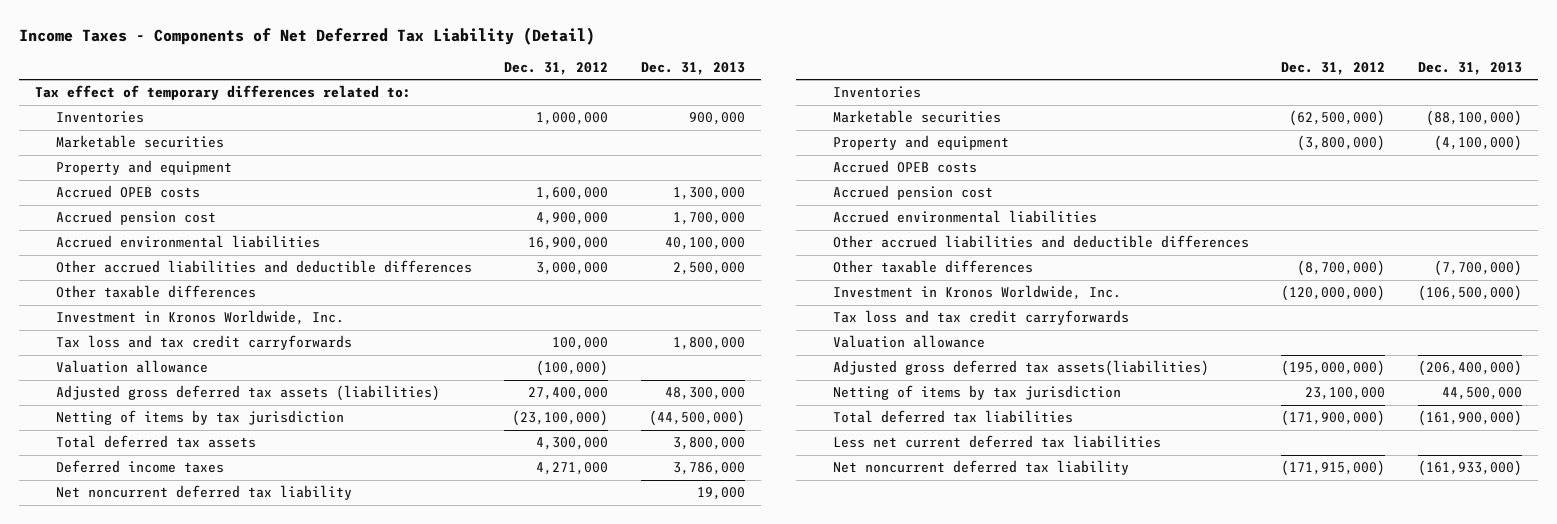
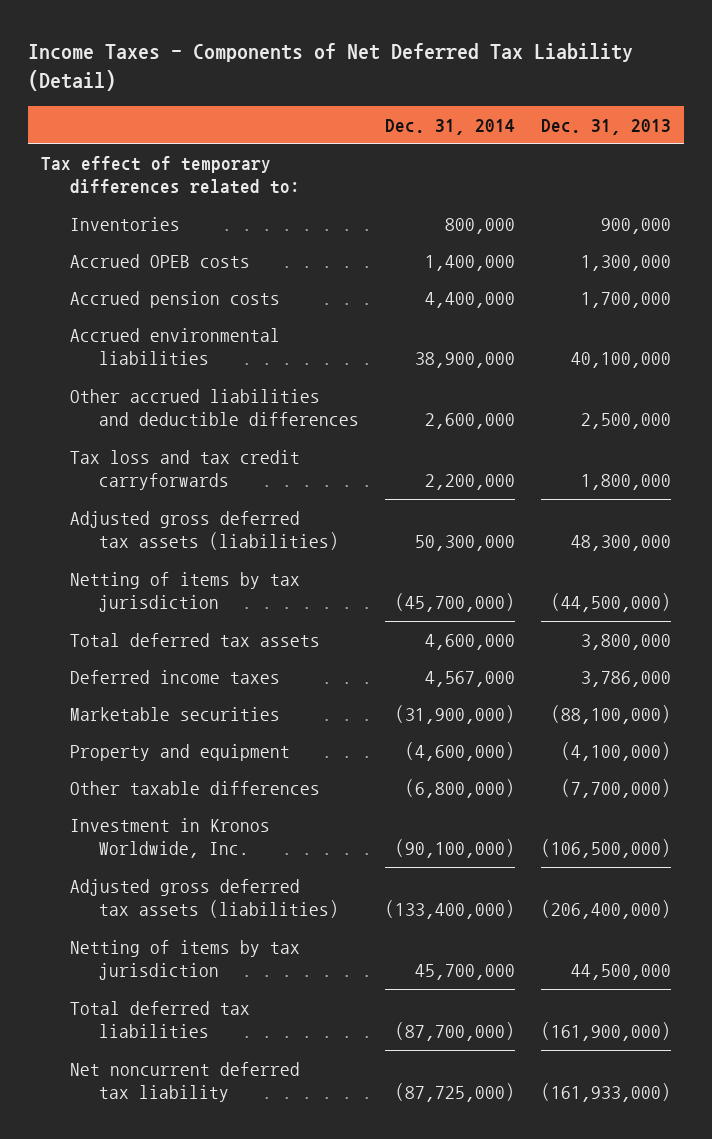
[504,61,609,75] Dec. 31, 2012 -> none
none -> [385,118,516,135] Dec. 31, 2014
[55,135,224,149] Marketable securities -> none
[55,160,232,176] Property and equipment -> none
[55,210,216,226] Accrued pension cost -> [70,290,281,308] Accrued pension costs
[55,285,256,299] Other taxable differences -> none
[55,310,344,326] Investment in Kronos Worldwide, Inc. -> none
[55,360,208,374] Valuation allowance -> none
[55,485,352,501] Net noncurrent deferred tax liability -> none
[832,86,921,99] Inventories -> none
[832,160,977,174] Accrued OPEB costs -> none
[832,185,993,201] Accrued pension cost -> none
[832,210,1097,224] Accrued environmental liabilities -> none
[832,235,1249,249] Other accrued liabilities and deductible differences -> none
[832,310,1129,326] Tax loss and tax credit carryforwards -> none
[832,335,985,349] Valuation allowance -> none
[832,360,1209,377] Adjusted gross deferred tax assets(liabilities) -> [70,878,340,919] Adjusted gross deferred tax assets (liabilities)
[832,435,1161,449] Less net current deferred tax liabilities -> none

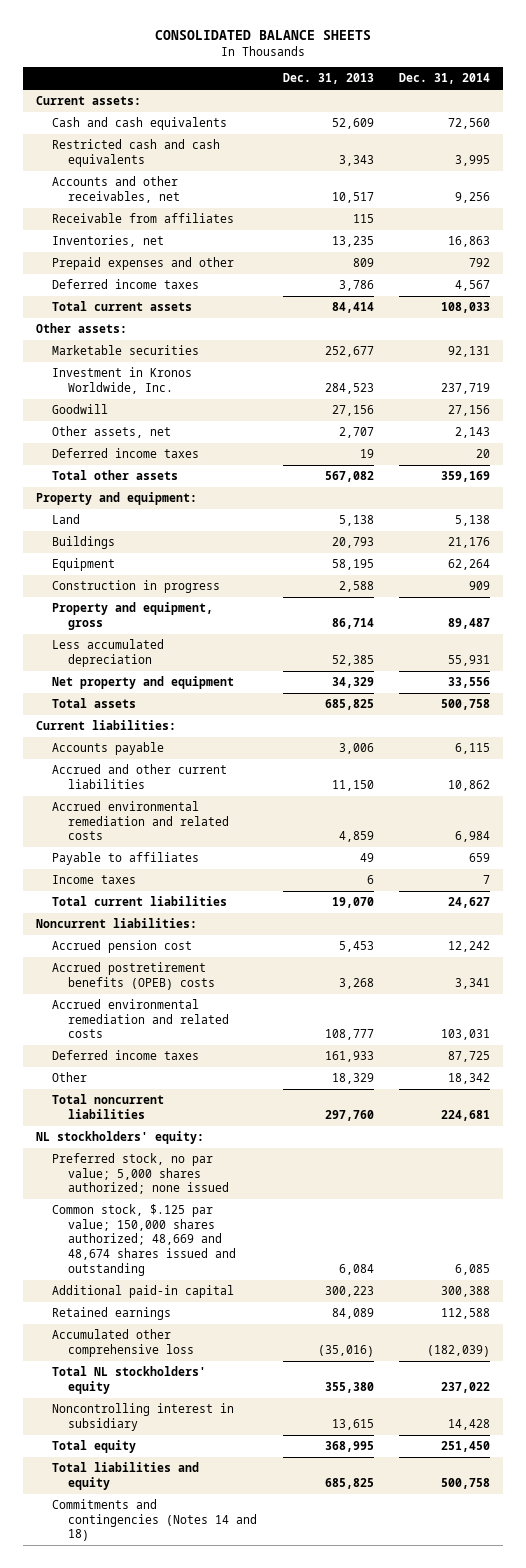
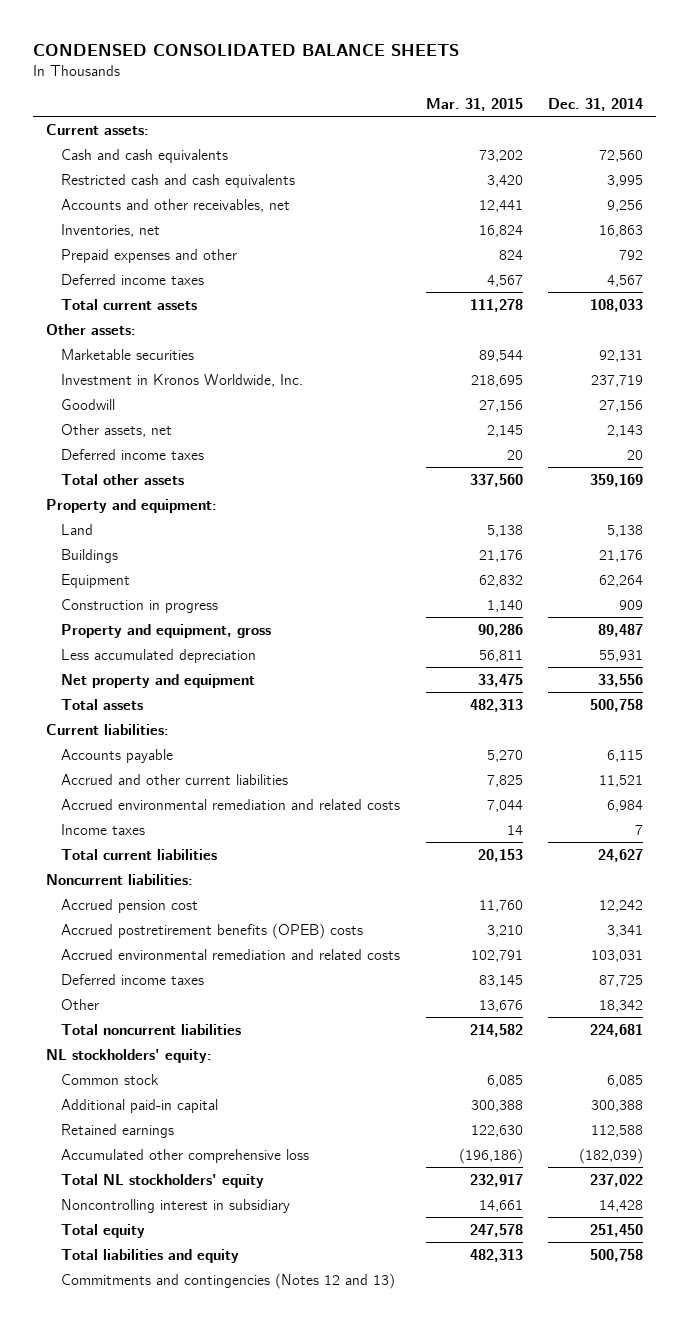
[155,30,372,41] CONSOLIDATED BALANCE SHEETS -> [33,44,460,57] CONDENSED CONSOLIDATED BALANCE SHEETS
[282,73,374,85] Dec. 31, 2013 -> none
none -> [425,97,523,111] Mar. 31, 2015
[51,213,234,224] Receivable from affiliates -> none
[448,779,491,791] 10,862 -> [598,774,643,787] 11,521
[51,852,199,866] Payable to affiliates -> none
[51,1153,230,1195] Preferred stock, no par value; 5,000 shares authorized; none issued -> none
[51,1204,237,1276] Common stock, $.125 par value; 150,000 shares authorized; 48,669 and 48,674 shares issued and outstanding -> [61,1073,160,1085] Common stock
[51,1499,258,1542] Commitments and contingencies (Notes 14 and 18) -> [61,1272,396,1289] Commitments and contingencies (Notes 12 and 13)

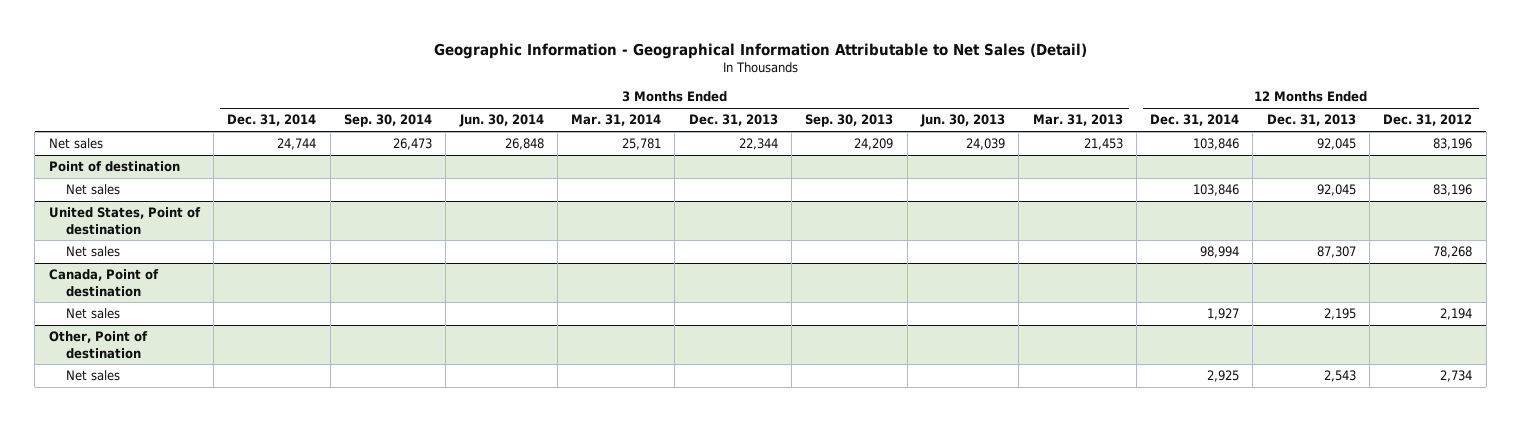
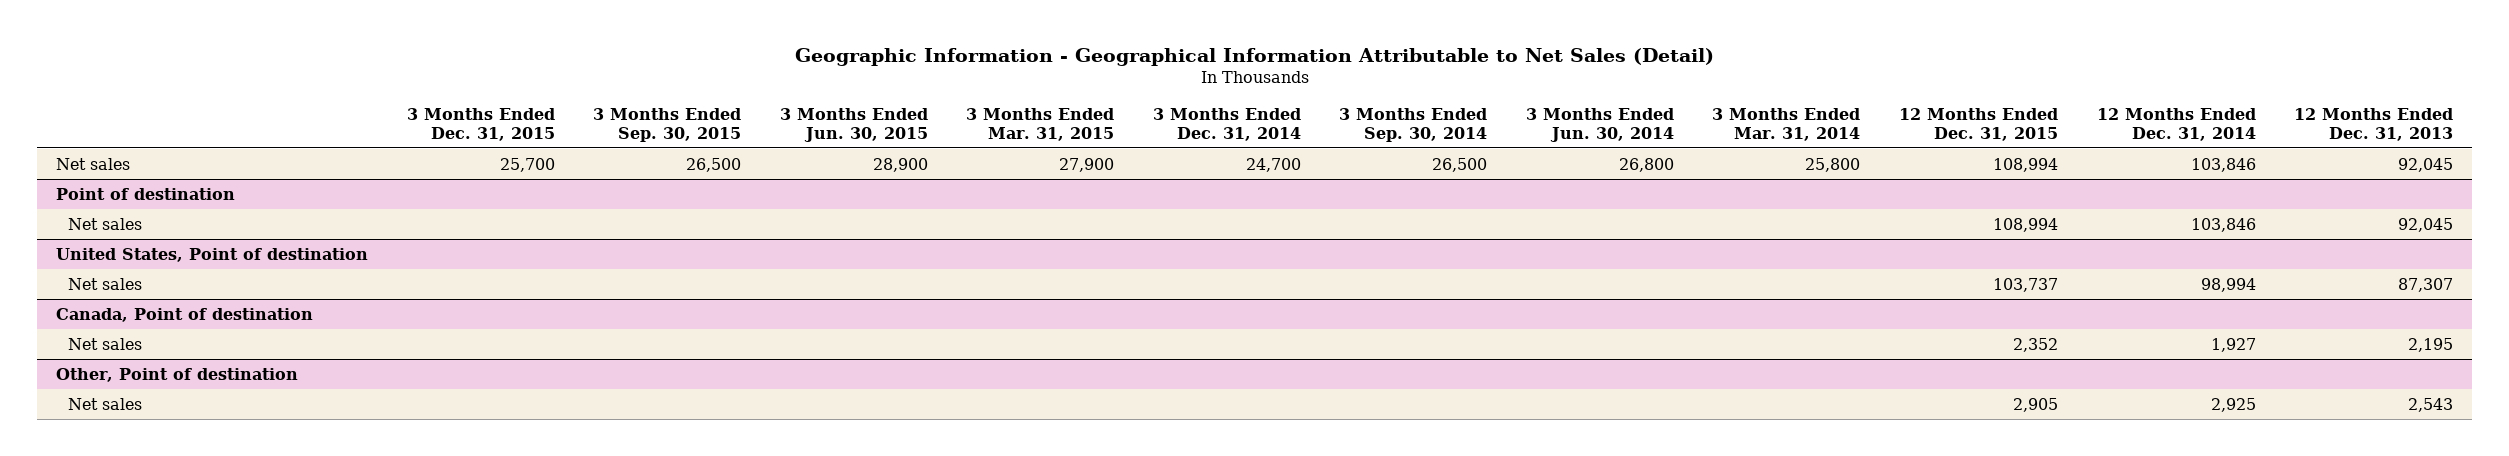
[688,114,778,127] Dec. 31, 2013 -> none
[805,114,894,128] Sep. 30, 2013 -> none
[919,114,1005,128] Jun. 30, 2013 -> none
[1032,114,1123,127] Mar. 31, 2013 -> none
[1383,114,1473,127] Dec. 31, 2012 -> none
none -> [406,107,555,141] 3 Months Ended Dec. 31, 2015
none -> [593,107,742,142] 3 Months Ended Sep. 30, 2015
none -> [779,107,928,142] 3 Months Ended Jun. 30, 2015
none -> [966,107,1115,141] 3 Months Ended Mar. 31, 2015
none -> [1899,107,2059,141] 12 Months Ended Dec. 31, 2015
[277,138,317,151] 24,744 -> [1245,157,1301,172] 24,700
[392,138,432,151] 26,473 -> [1432,157,1488,172] 26,500
[504,138,544,151] 26,848 -> [1618,157,1674,172] 26,800
[622,138,662,151] 25,781 -> [1805,157,1861,172] 25,800

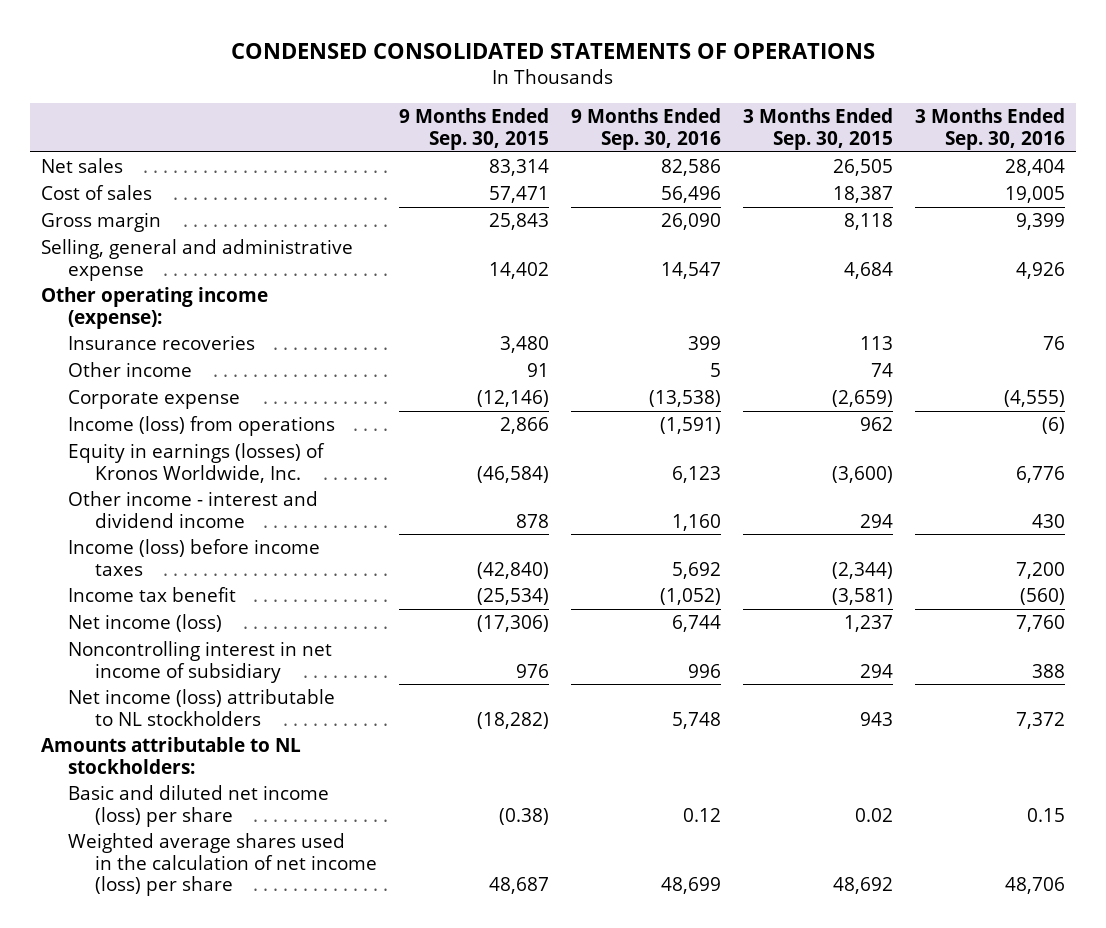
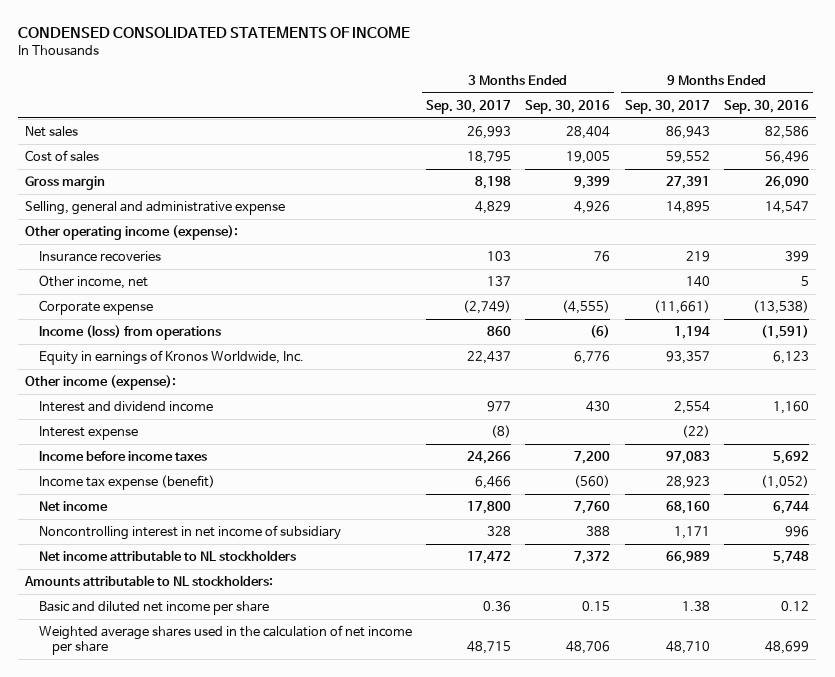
[231,43,876,60] CONDENSED CONSOLIDATED STATEMENTS OF OPERATIONS -> [18,25,411,38] CONDENSED CONSOLIDATED STATEMENTS OF INCOME
[399,108,550,150] 9 Months Ended Sep. 30, 2015 -> none
[743,108,894,150] 3 Months Ended Sep. 30, 2015 -> none
none -> [425,99,511,114] Sep. 30, 2017
none -> [624,99,710,114] Sep. 30, 2017
[68,362,193,378] Other income -> [38,274,148,289] Other income, net
[68,443,326,483] Equity in earnings (losses) of Kronos Worldwide, Inc. -> [38,349,304,365] Equity in earnings of Kronos Worldwide, Inc.
none -> [25,374,177,390] Other income (expense):
[68,491,319,528] Other income - interest and dividend income -> [38,400,213,412] Interest and dividend income
none -> [38,425,138,440] Interest expense
[68,539,321,576] Income (loss) before income taxes -> [38,450,207,461] Income before income taxes
[68,587,237,603] Income tax benefit -> [38,474,215,490] Income tax expense (benefit)
[68,614,223,633] Net income (loss) -> [38,500,108,511] Net income
[68,689,336,726] Net income (loss) attributable to NL stockholders -> [38,549,296,561] Net income attributable to NL stockholders
[68,785,330,827] Basic and diluted net income (loss) per share -> [38,600,269,615] Basic and diluted net income per share
[68,833,378,897] Weighted average shares used in the calculation of net income (loss) per share -> [38,624,412,656] Weighted average shares used in the calculation of net income per share

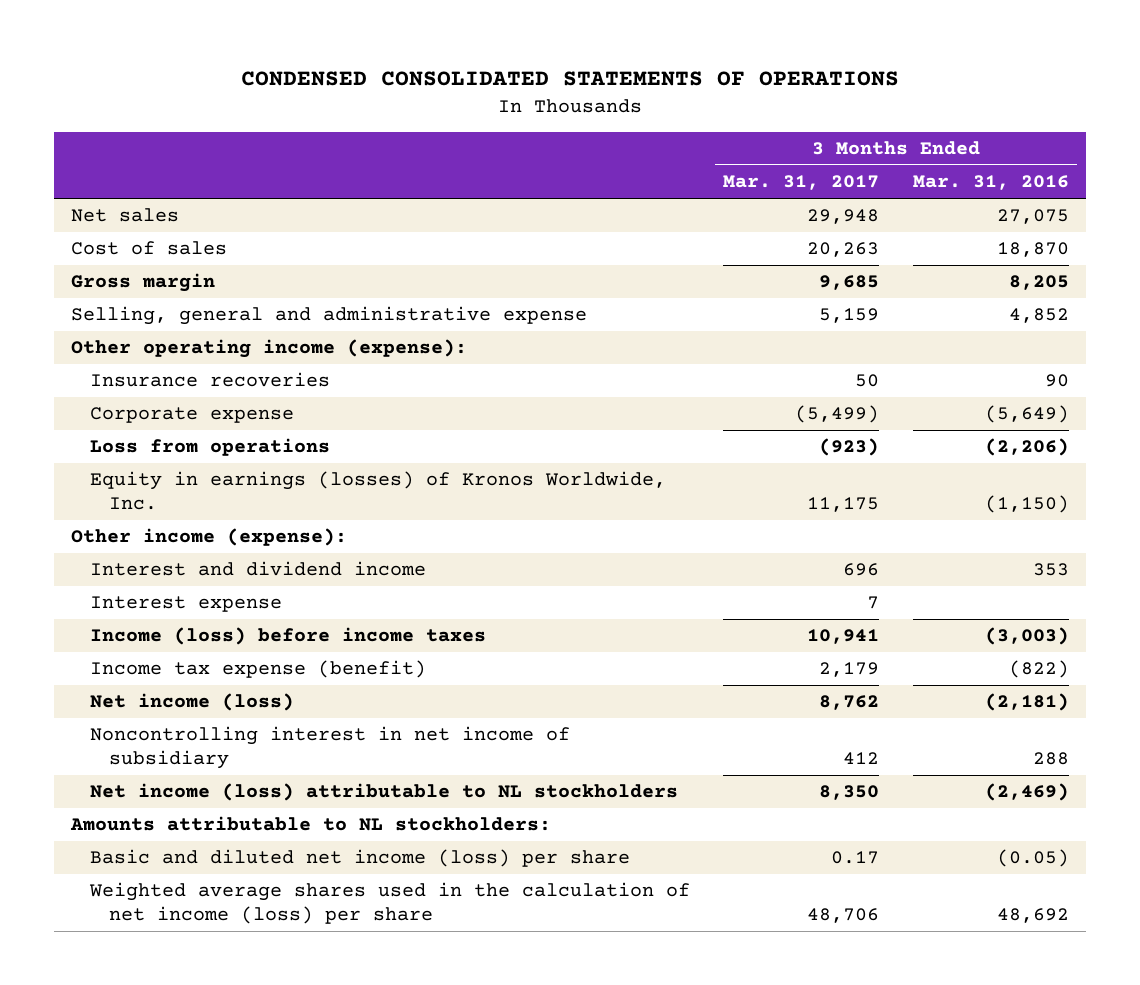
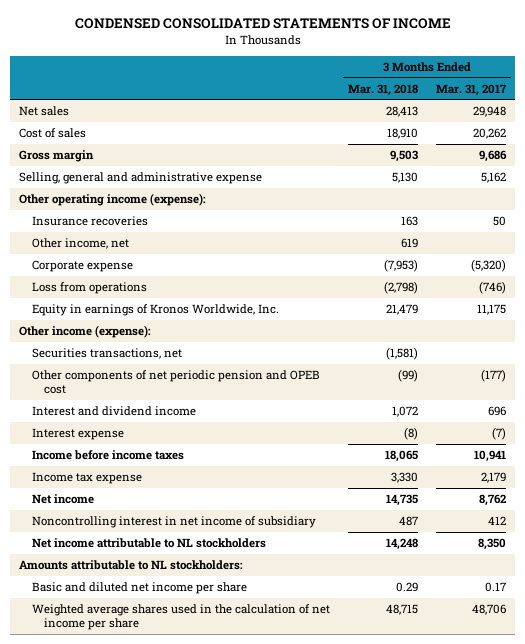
[240,71,899,87] CONDENSED CONSOLIDATED STATEMENTS OF OPERATIONS -> [74,18,451,30] CONDENSED CONSOLIDATED STATEMENTS OF INCOME
[912,175,1069,191] Mar. 31, 2016 -> none
none -> [347,83,418,96] Mar. 31, 2018
[807,242,880,258] 20,263 -> [473,128,507,140] 20,262
[819,275,880,291] 9,685 -> [479,150,508,163] 9,686
[819,308,880,324] 5,159 -> [481,172,507,184] 5,162
none -> [31,238,129,250] Other income, net
[795,405,880,424] (5,499) -> [471,259,507,273] (5,320)
[819,438,880,457] (923) -> [479,281,507,295] (746)
[89,471,666,511] Equity in earnings (losses) of Kronos Worldwide, Inc. -> [31,304,279,317] Equity in earnings of Kronos Worldwide, Inc.
none -> [31,348,182,360] Securities transactions, net
none -> [31,370,320,394] Other components of net periodic pension and OPEB cost
[867,596,880,610] 7 -> [492,427,507,441] (7)
[89,627,486,646] Income (loss) before income taxes -> [31,450,184,461] Income before income taxes
[89,660,426,679] Income tax expense (benefit) -> [31,472,142,485] Income tax expense
[89,693,294,712] Net income (loss) -> [31,494,94,505] Net income
[89,783,678,802] Net income (loss) attributable to NL stockholders -> [31,538,266,549] Net income attributable to NL stockholders
[89,849,630,868] Basic and diluted net income (loss) per share -> [31,582,247,595] Basic and diluted net income per share
[88,882,690,925] Weighted average shares used in the calculation of net income (loss) per share -> [31,604,330,630] Weighted average shares used in the calculation of net income per share

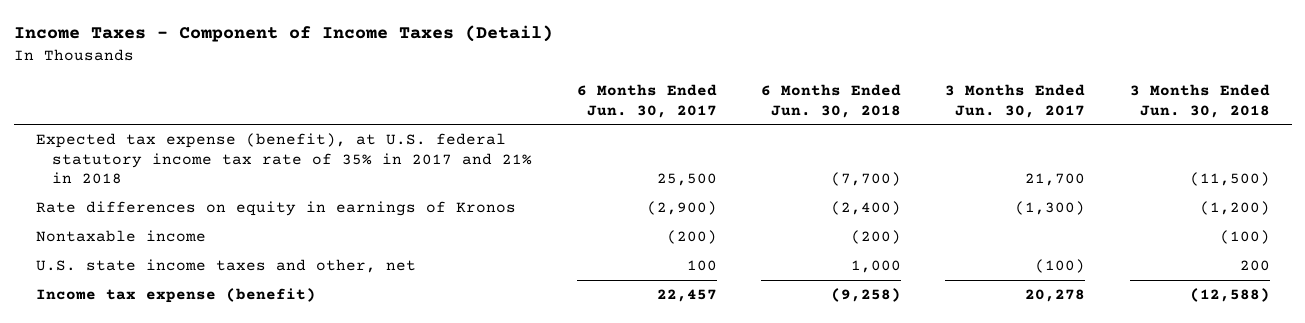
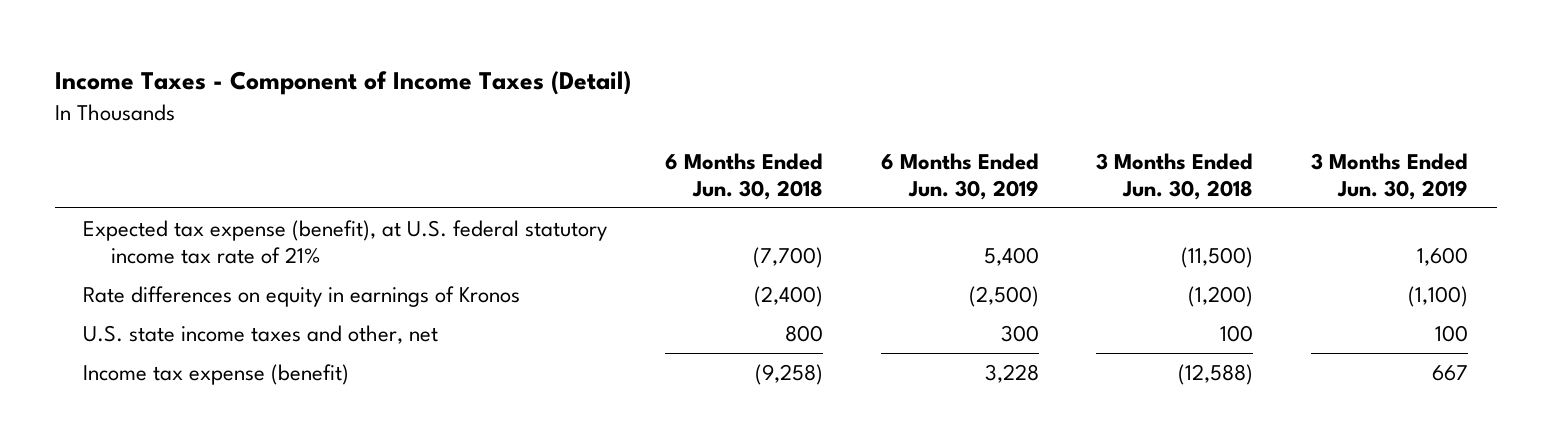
[576,84,717,118] 6 Months Ended Jun. 30, 2017 -> none
[945,84,1086,118] 3 Months Ended Jun. 30, 2017 -> none
none -> [880,152,1039,200] 6 Months Ended Jun. 30, 2019
none -> [1310,152,1468,200] 3 Months Ended Jun. 30, 2019
[35,133,533,184] Expected tax expense (benefit), at U.S. federal statutory income tax rate of 35% in 2017 and 21% in 2018 -> [83,219,608,264] Expected tax expense (benefit), at U.S. federal statutory income tax rate of 21%
[35,230,206,243] Nontaxable income -> none
[851,260,902,274] 1,000 -> [785,324,824,342] 800
[1239,260,1270,272] 200 -> [1220,324,1254,342] 100

